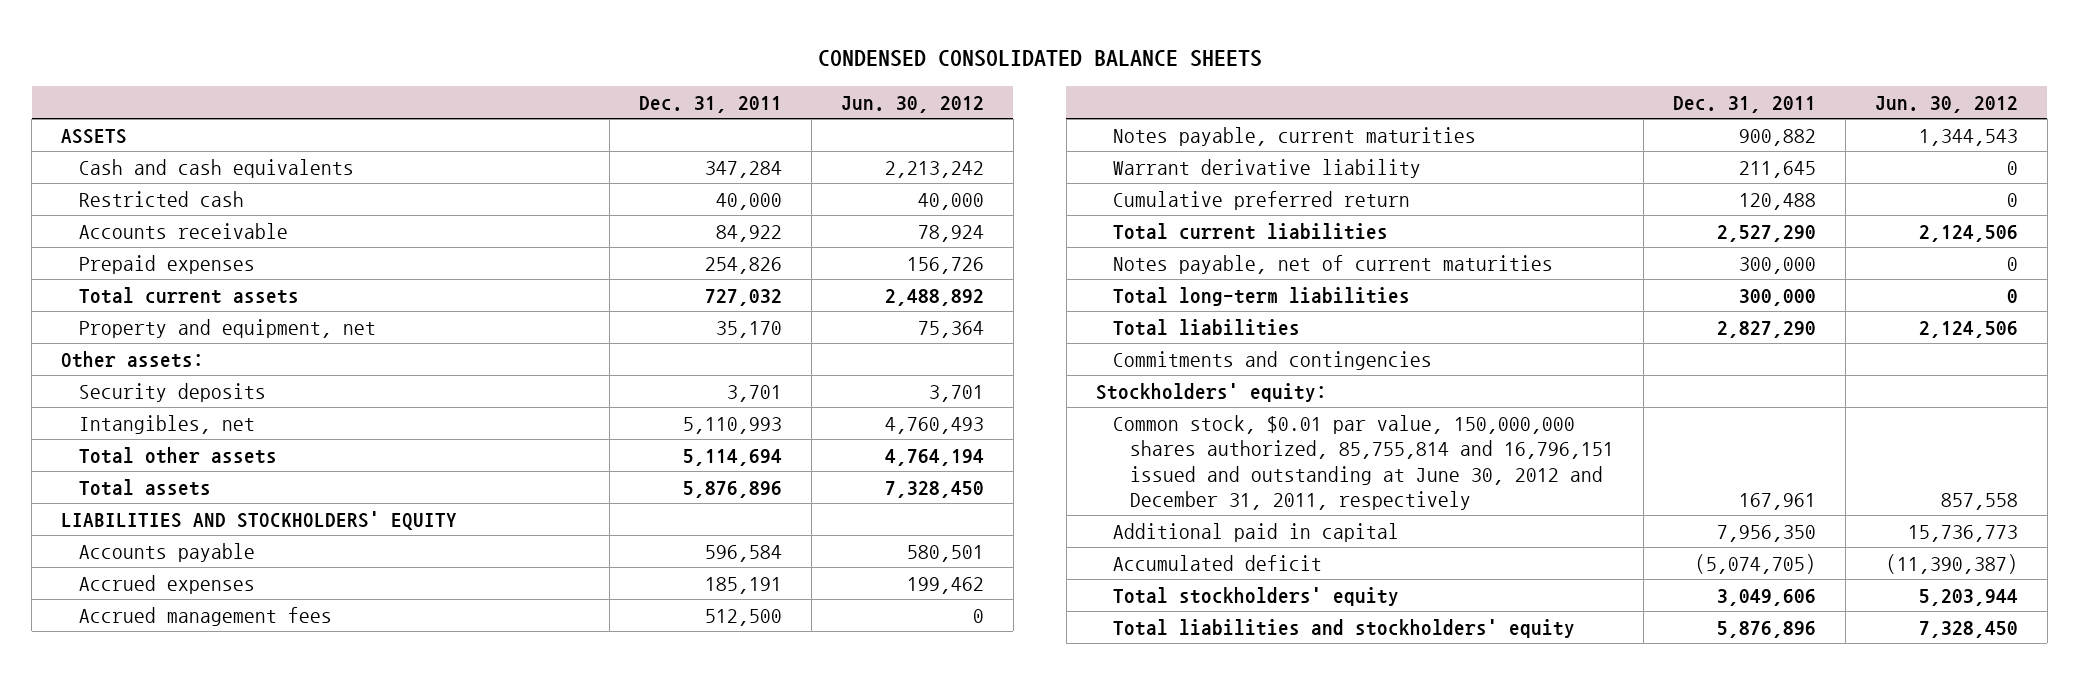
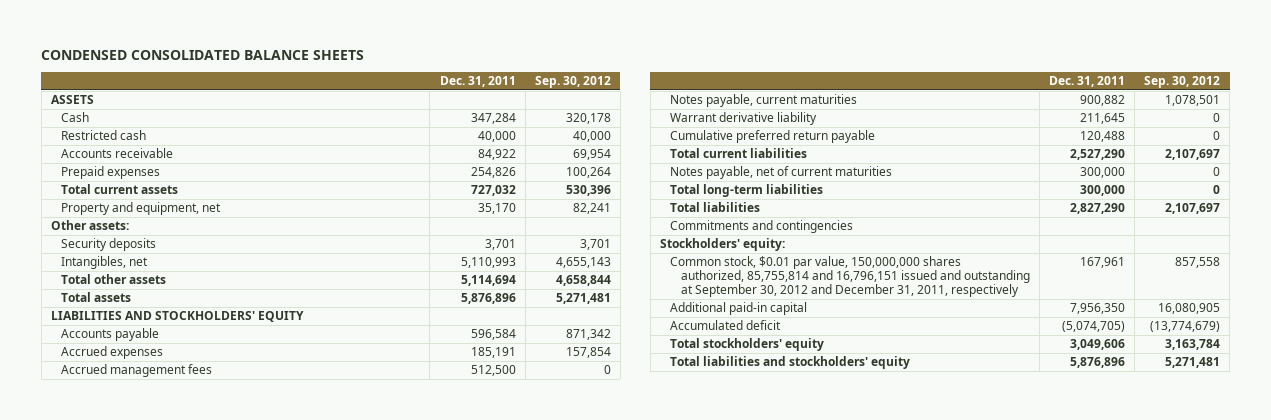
[840,95,984,113] Jun. 30, 2012 -> none
none -> [534,76,611,89] Sep. 30, 2012
[78,158,354,178] Cash and cash equivalents -> [61,112,90,123] Cash
[1112,190,1410,210] Cumulative preferred return -> [670,130,876,144] Cumulative preferred return payable
[1112,414,1615,510] Common stock, $0.01 par value, 150,000,000 shares authorized, 85,755,814 and 16,796,151 issued and outstanding at June 30, 2012 and December 31, 2011, respectively -> [670,256,1030,297] Common stock, $0.01 par value, 150,000,000 shares authorized, 85,755,814 and 16,796,151 issued and outstanding at September 30, 2012 and December 31, 2011, respectively
[1112,522,1399,542] Additional paid in capital -> [670,302,808,316] Additional paid-in capital

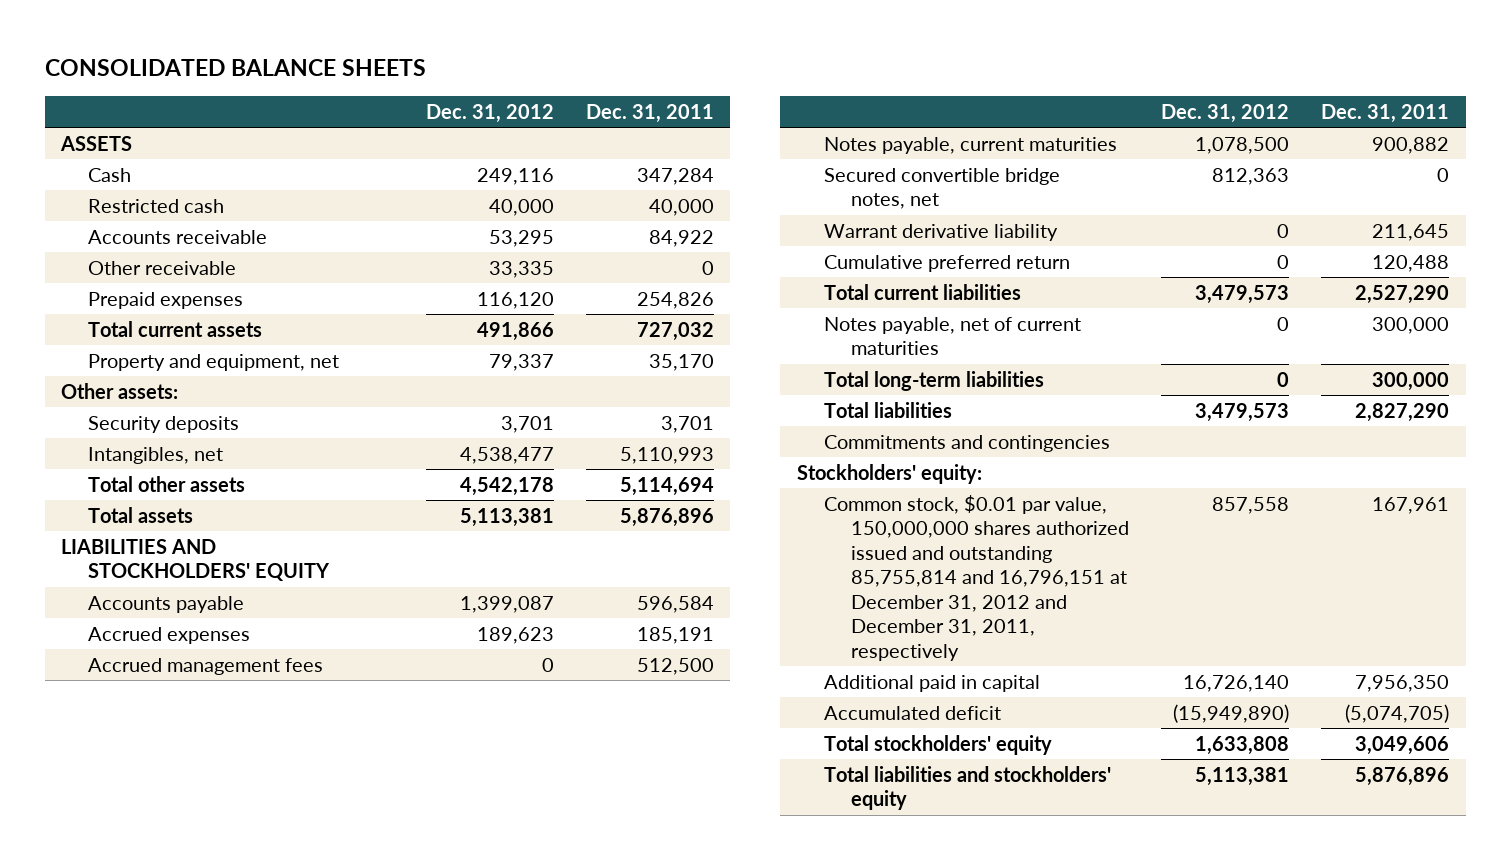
[41,49,365,60] CONDENSED CONSOLIDATED BALANCE SHEETS -> [44,59,426,77] CONSOLIDATED BALANCE SHEETS
[534,76,611,89] Sep. 30, 2012 -> none
none -> [425,104,554,124] Dec. 31, 2012
none -> [88,260,237,275] Other receivable
none -> [823,167,1060,210] Secured convertible bridge notes, net
[670,130,876,144] Cumulative preferred return payable -> [823,254,1070,272] Cumulative preferred return
[670,256,1030,297] Common stock, $0.01 par value, 150,000,000 shares authorized, 85,755,814 and 16,796,151 issued and outstanding at September 30, 2012 and December 31, 2011, respectively -> [823,494,1130,661] Common stock, $0.01 par value, 150,000,000 shares authorized issued and outstanding 85,755,814 and 16,796,151 at December 31, 2012 and December 31, 2011, respectively
[670,302,808,316] Additional paid-in capital -> [823,674,1040,692] Additional paid in capital

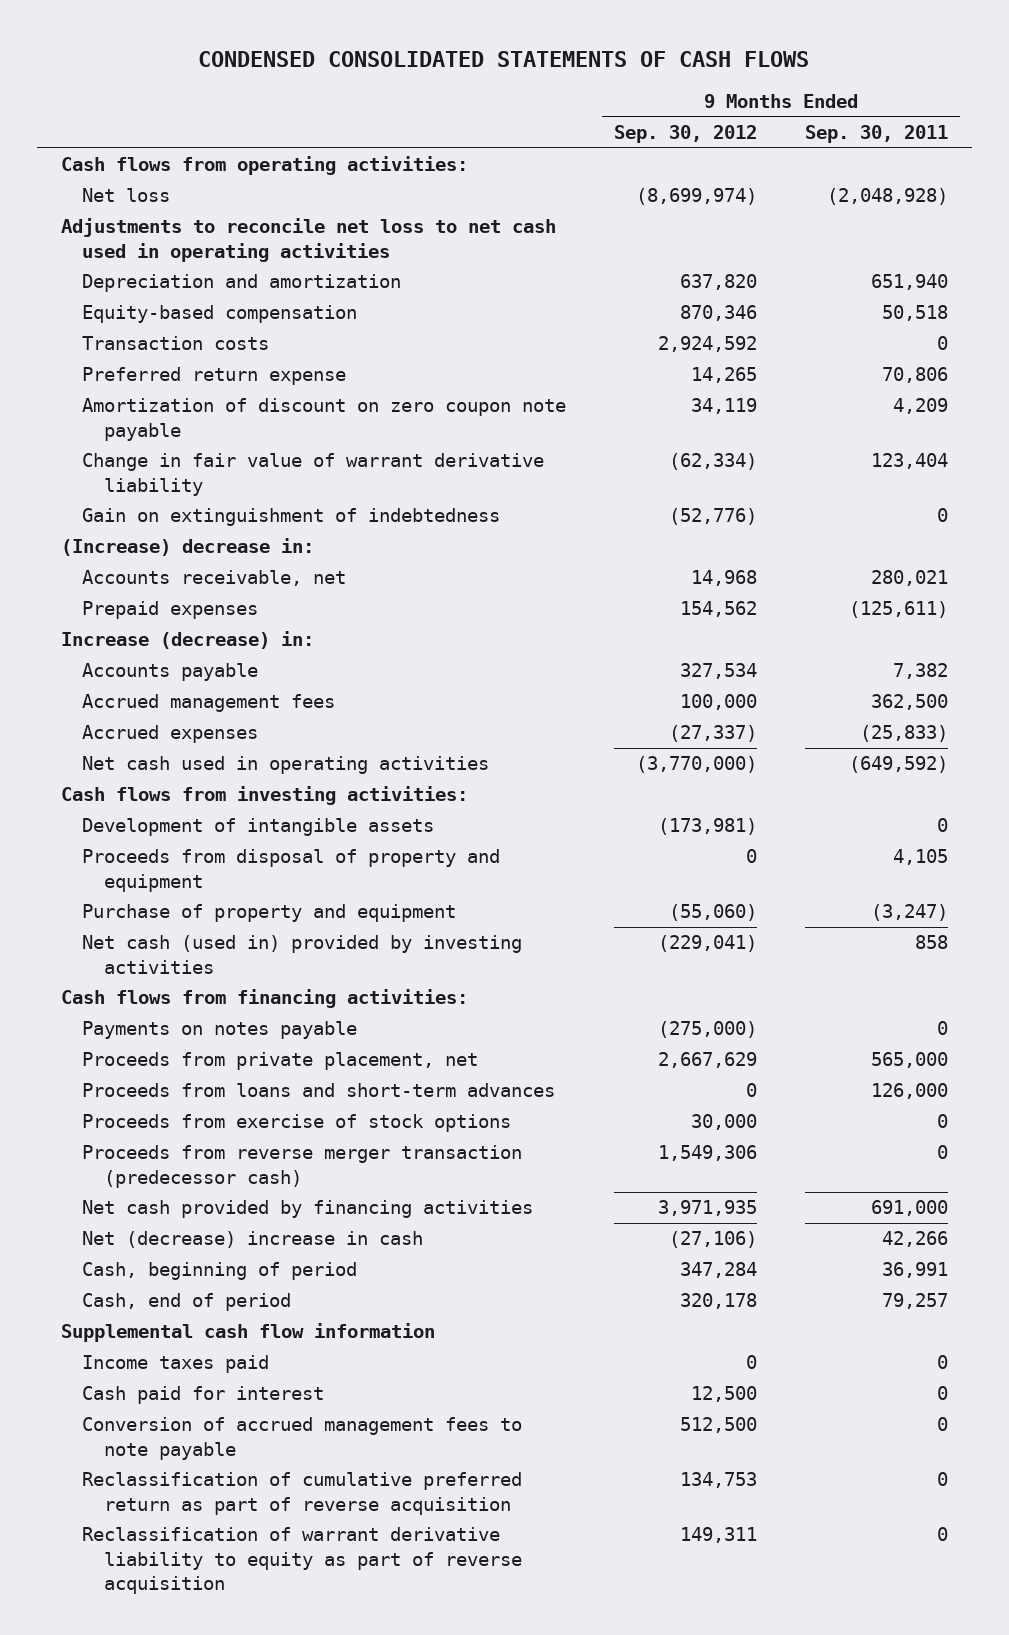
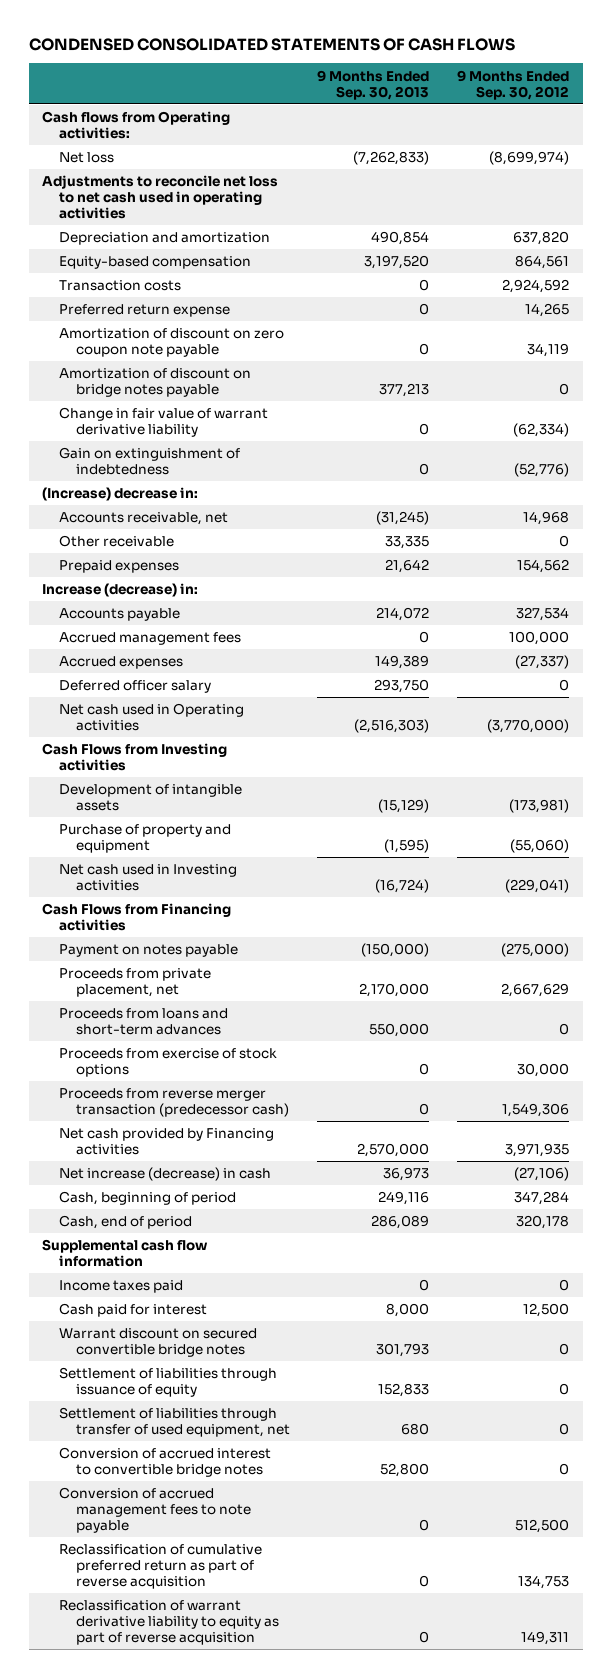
[804,125,948,144] Sep. 30, 2011 -> none
none -> [317,69,430,100] 9 Months Ended Sep. 30, 2013
[60,156,468,176] Cash flows from operating activities: -> [42,111,231,140] Cash flows from Operating activities:
[680,305,758,322] 870,346 -> [515,255,570,270] 864,561
none -> [59,368,252,398] Amortization of discount on bridge notes payable
none -> [59,535,175,548] Other receivable
none -> [59,680,212,694] Deferred officer salary
[82,756,490,775] Net cash used in operating activities -> [59,703,245,732] Net cash used in Operating activities
[60,786,468,806] Cash flows from investing activities: -> [42,743,228,772] Cash Flows from Investing activities
[82,849,501,892] Proceeds from disposal of property and equipment -> none
[82,935,523,974] Net cash (used in) provided by investing activities -> [59,864,238,892] Net cash used in Investing activities
[60,989,468,1009] Cash flows from financing activities: -> [42,903,232,932] Cash Flows from Financing activities
[82,1021,358,1040] Payments on notes payable -> [59,944,239,958] Payment on notes payable
[82,1200,534,1219] Net cash provided by financing activities -> [59,1128,275,1156] Net cash provided by Financing activities
[82,1231,424,1249] Net (decrease) increase in cash -> [59,1167,272,1182] Net increase (decrease) in cash
none -> [59,1328,258,1358] Warrant discount on secured convertible bridge notes
none -> [59,1367,278,1398] Settlement of liabilities through issuance of equity
none -> [59,1407,290,1438] Settlement of liabilities through transfer of used equipment, net
none -> [59,1447,272,1478] Conversion of accrued interest to convertible bridge notes

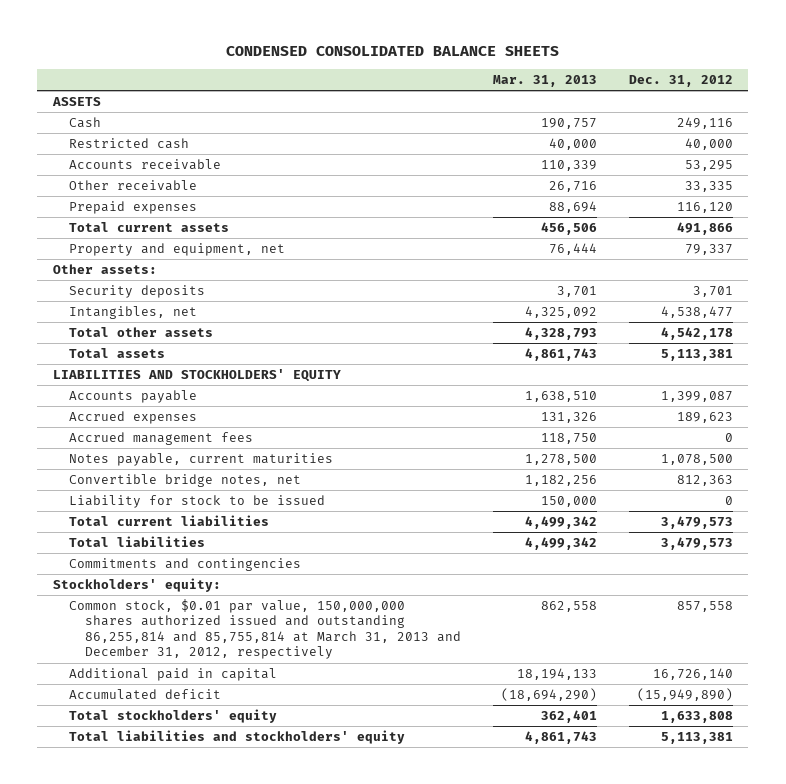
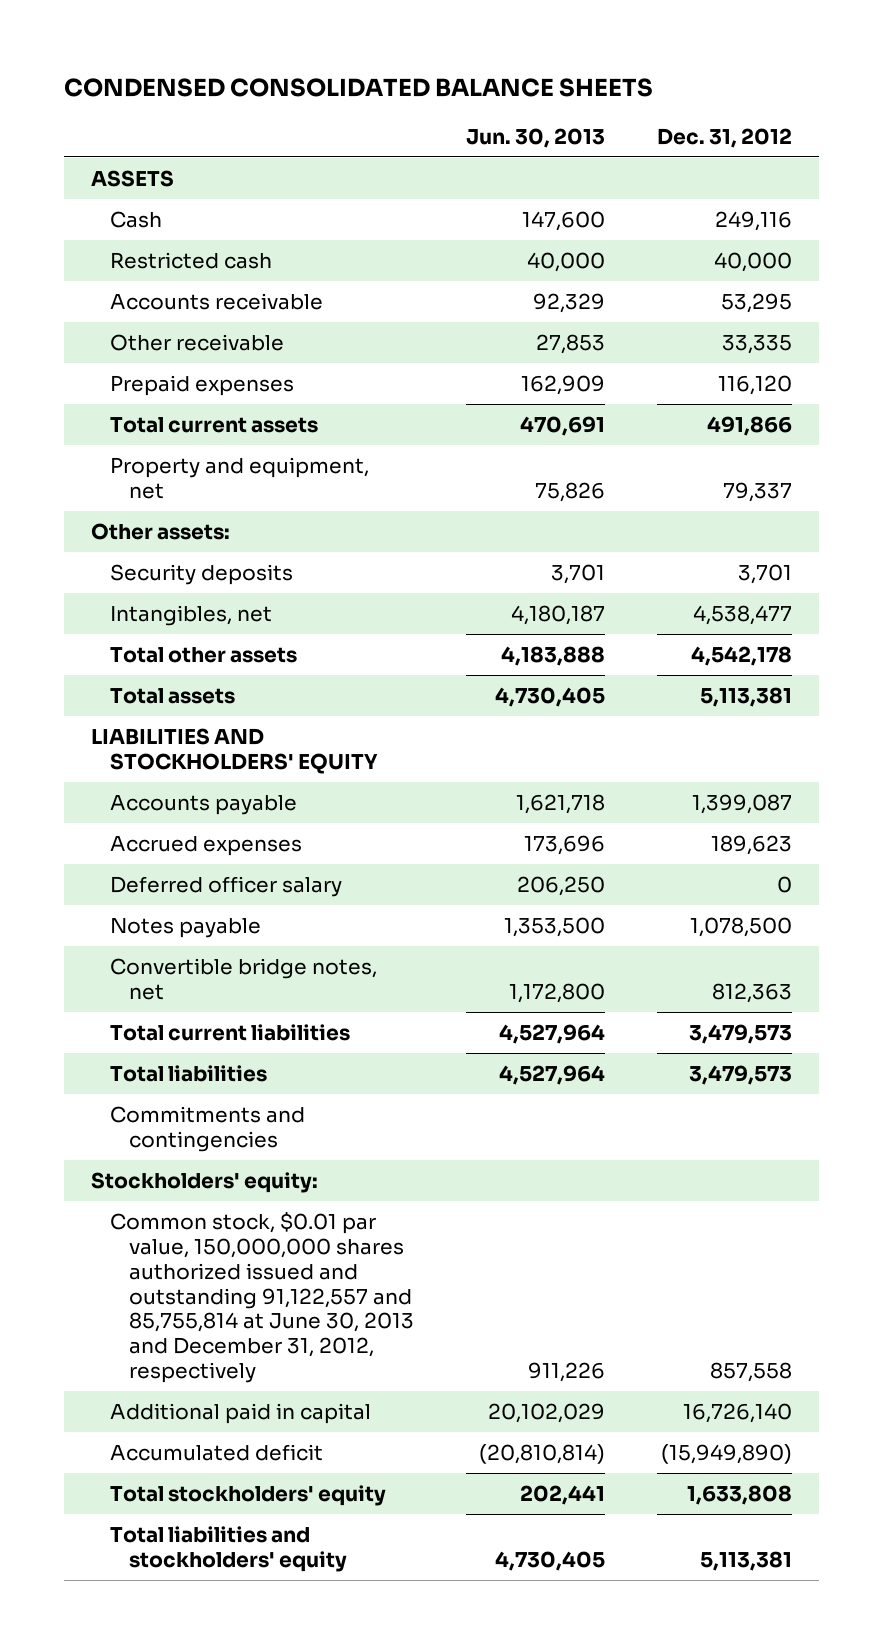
[492,74,597,87] Mar. 31, 2013 -> none
none -> [466,127,606,148] Jun. 30, 2013
[68,432,253,446] Accrued management fees -> [109,875,342,897] Deferred officer salary
[68,453,333,467] Notes payable, current maturities -> [109,917,261,938] Notes payable
[68,495,325,509] Liability for stock to be issued -> none
[68,599,461,660] Common stock, $0.01 par value, 150,000,000 shares authorized issued and outstanding 86,255,814 and 85,755,814 at March 31, 2013 and December 31, 2012, respectively -> [109,1211,414,1384] Common stock, $0.01 par value, 150,000,000 shares authorized issued and outstanding 91,122,557 and 85,755,814 at June 30, 2013 and December 31, 2012, respectively

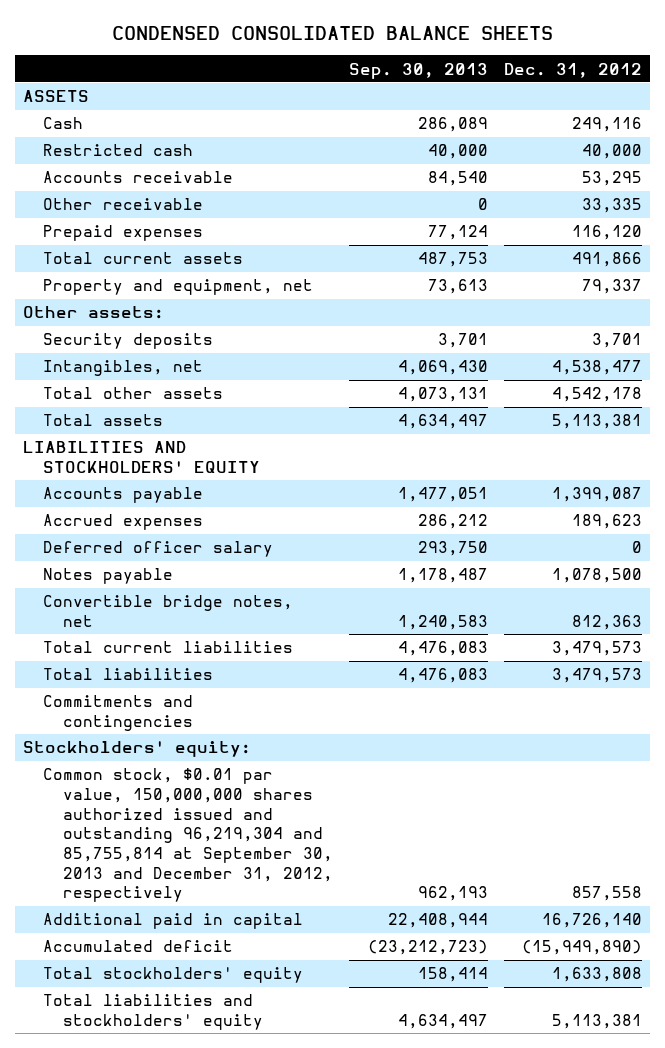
[466,127,606,148] Jun. 30, 2013 -> none
none -> [349,62,489,79] Sep. 30, 2013
[109,1211,414,1384] Common stock, $0.01 par value, 150,000,000 shares authorized issued and outstanding 91,122,557 and 85,755,814 at June 30, 2013 and December 31, 2012, respectively -> [43,768,334,903] Common stock, $0.01 par value, 150,000,000 shares authorized issued and outstanding 96,219,304 and 85,755,814 at September 30, 2013 and December 31, 2012, respectively

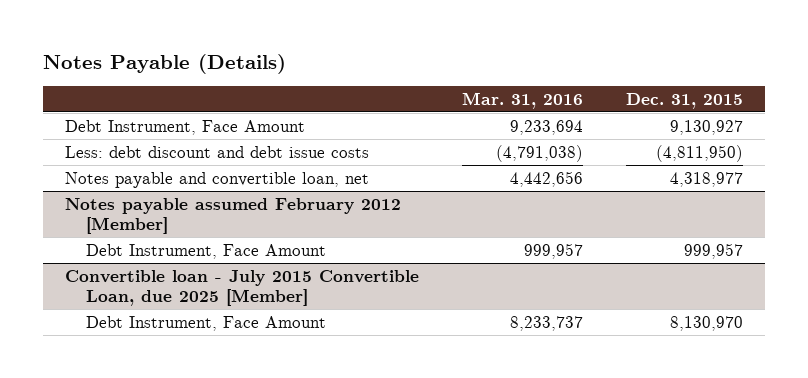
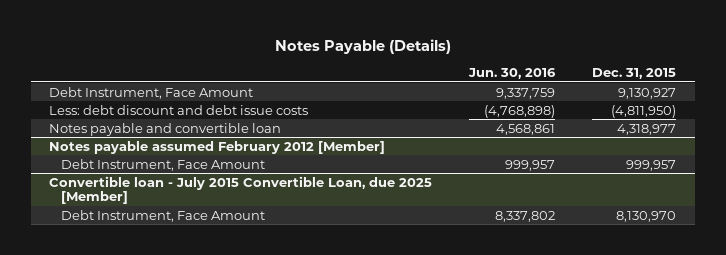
[461,91,583,109] Mar. 31, 2016 -> none
none -> [468,68,557,80] Jun. 30, 2016
[64,171,369,188] Notes payable and convertible loan, net -> [49,122,282,136] Notes payable and convertible loan

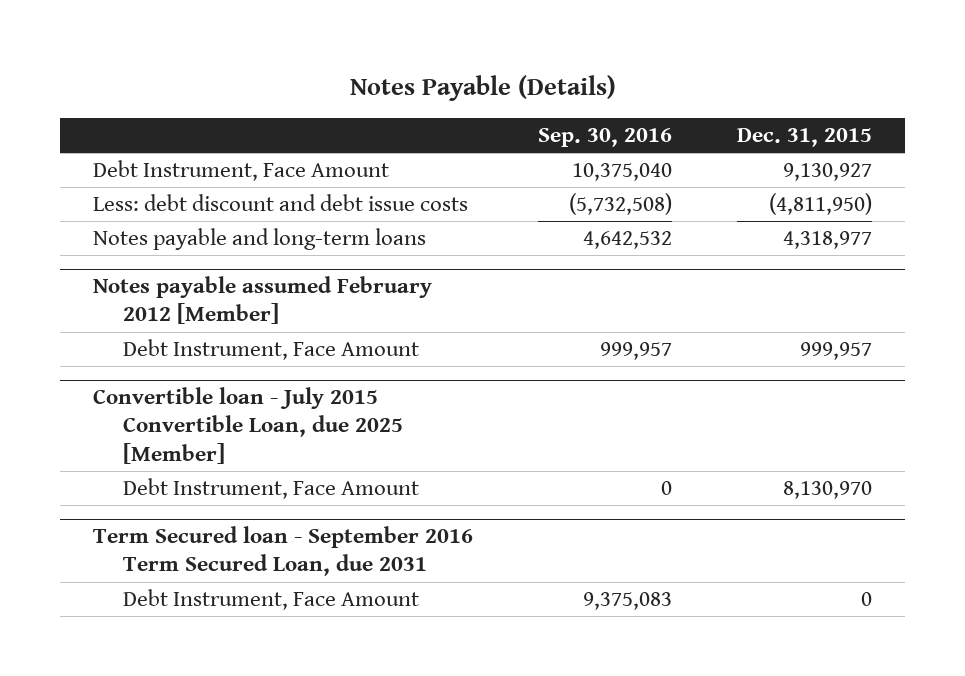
[468,68,557,80] Jun. 30, 2016 -> none
none -> [538,128,673,148] Sep. 30, 2016
[49,122,282,136] Notes payable and convertible loan -> [92,228,426,251] Notes payable and long-term loans
none -> [92,526,473,577] Term Secured loan - September 2016 Term Secured Loan, due 2031
none -> [122,589,419,611] Debt Instrument, Face Amount

